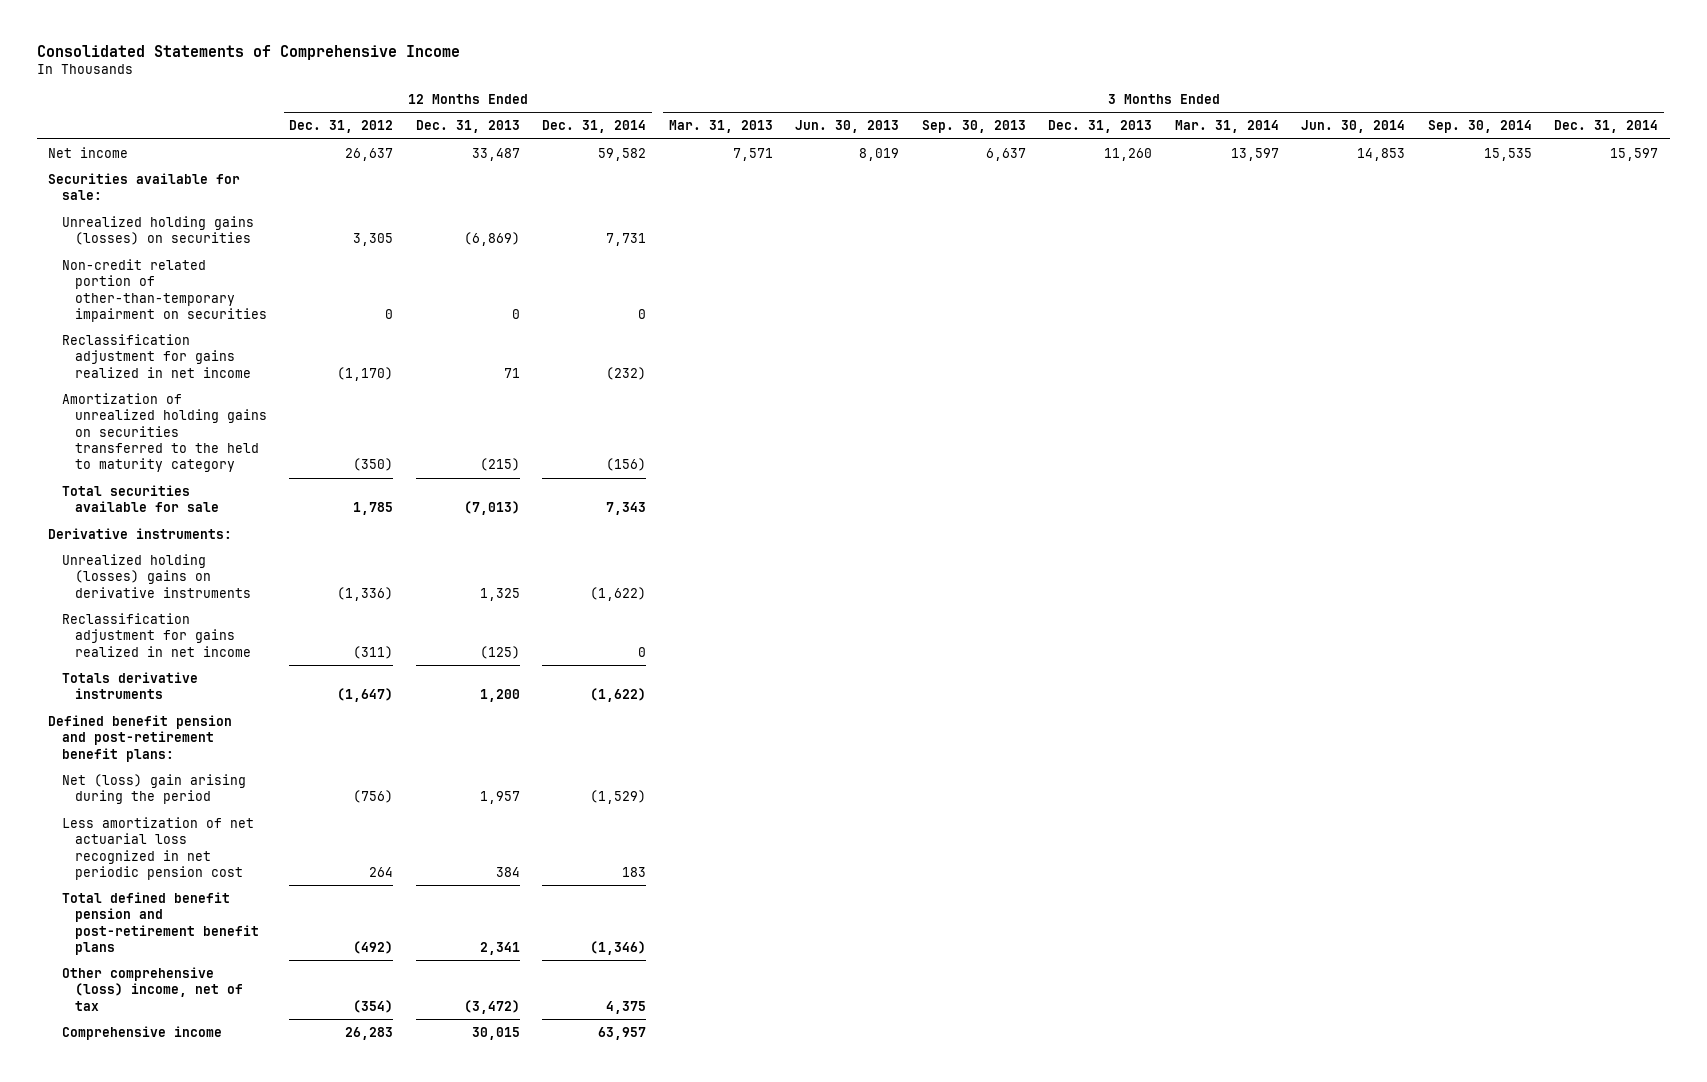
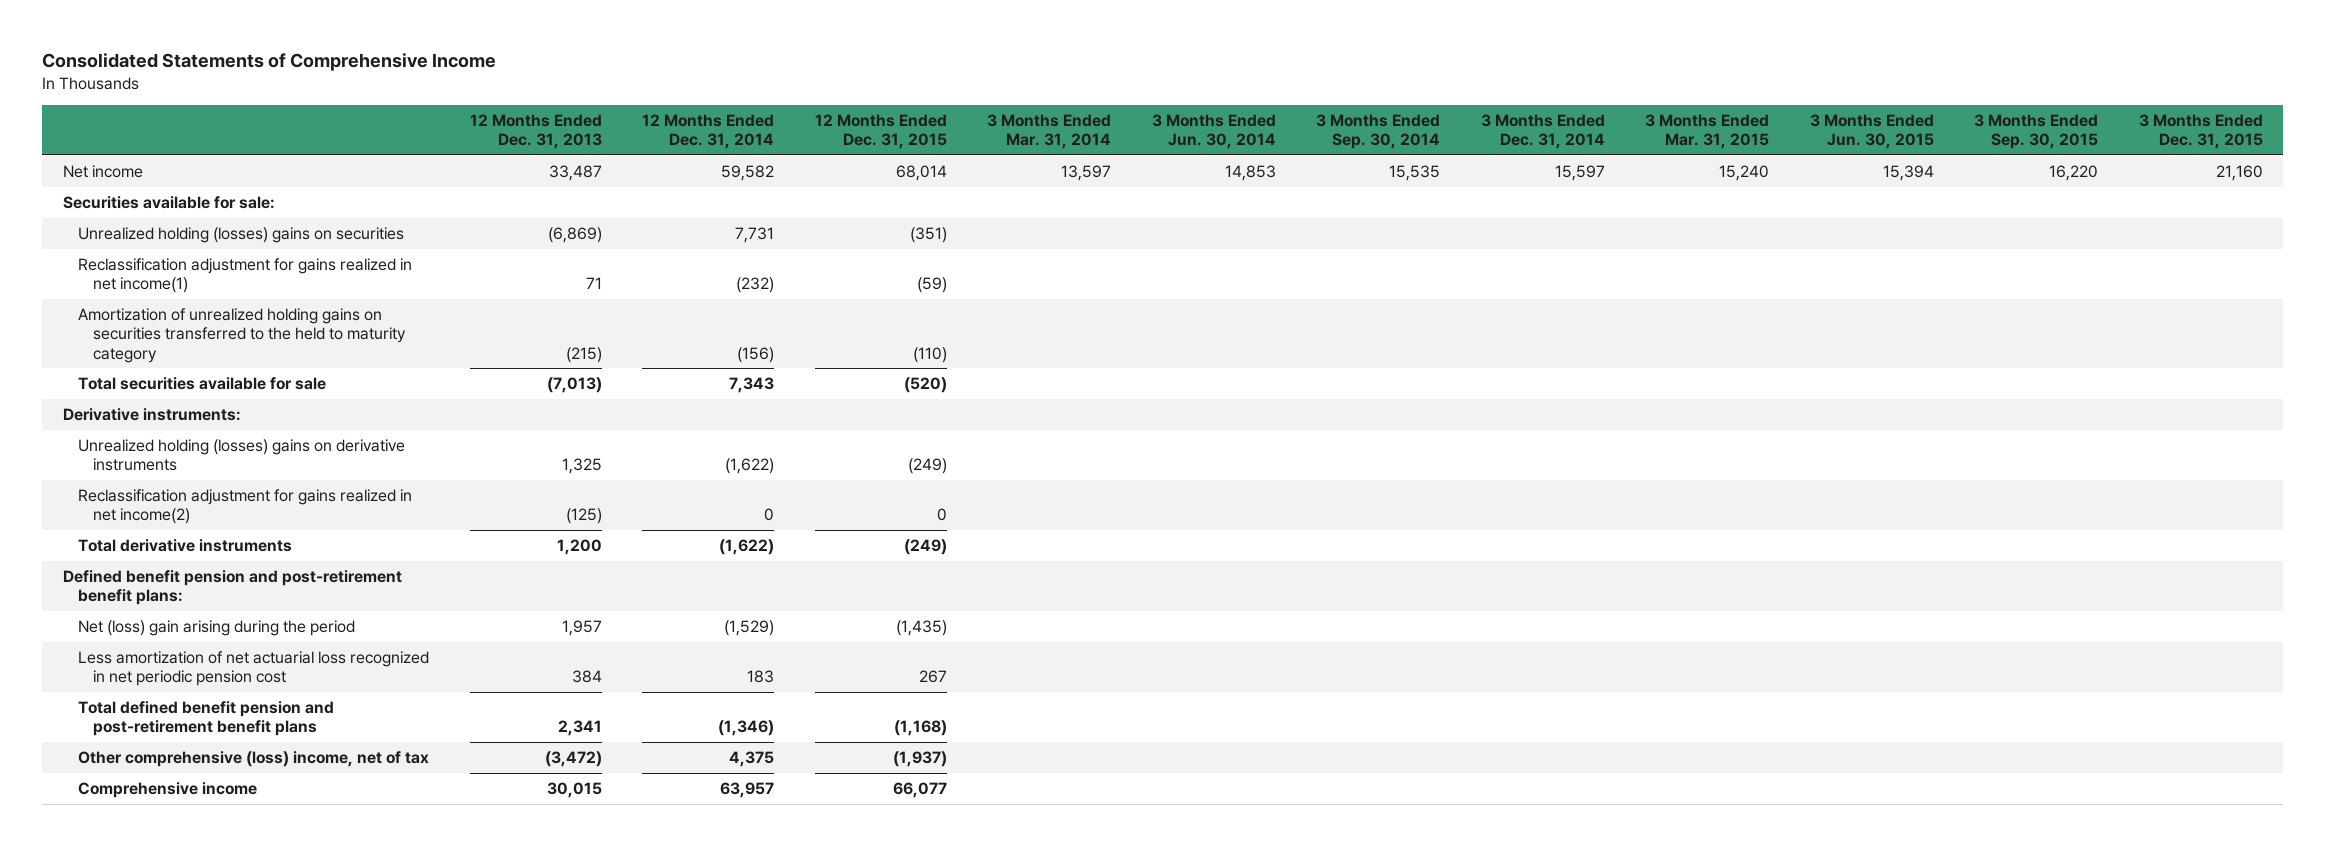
[289,120,394,134] Dec. 31, 2012 -> none
[668,120,773,134] Mar. 31, 2013 -> none
[795,120,900,134] Jun. 30, 2013 -> none
[921,120,1026,134] Sep. 30, 2013 -> none
[1048,120,1153,134] Dec. 31, 2013 -> none
none -> [814,113,947,150] 12 Months Ended Dec. 31, 2015
none -> [1645,113,1770,150] 3 Months Ended Mar. 31, 2015
none -> [1809,113,1934,150] 3 Months Ended Jun. 30, 2015
none -> [1974,113,2099,150] 3 Months Ended Sep. 30, 2015
none -> [2138,113,2263,150] 3 Months Ended Dec. 31, 2015
[61,258,267,322] Non-credit related portion of other-than-temporary impairment on securities -> none
[61,215,254,246] Unrealized holding gains (losses) on securities -> [77,227,404,244] Unrealized holding (losses) gains on securities
[61,333,251,378] Reclassification adjustment for gains realized in net income -> [77,258,412,294] Reclassification adjustment for gains realized in net income(1)
[61,612,251,657] Reclassification adjustment for gains realized in net income -> [77,489,412,525] Reclassification adjustment for gains realized in net income(2)
[61,671,198,700] Totals derivative instruments -> [77,539,292,553] Total derivative instruments

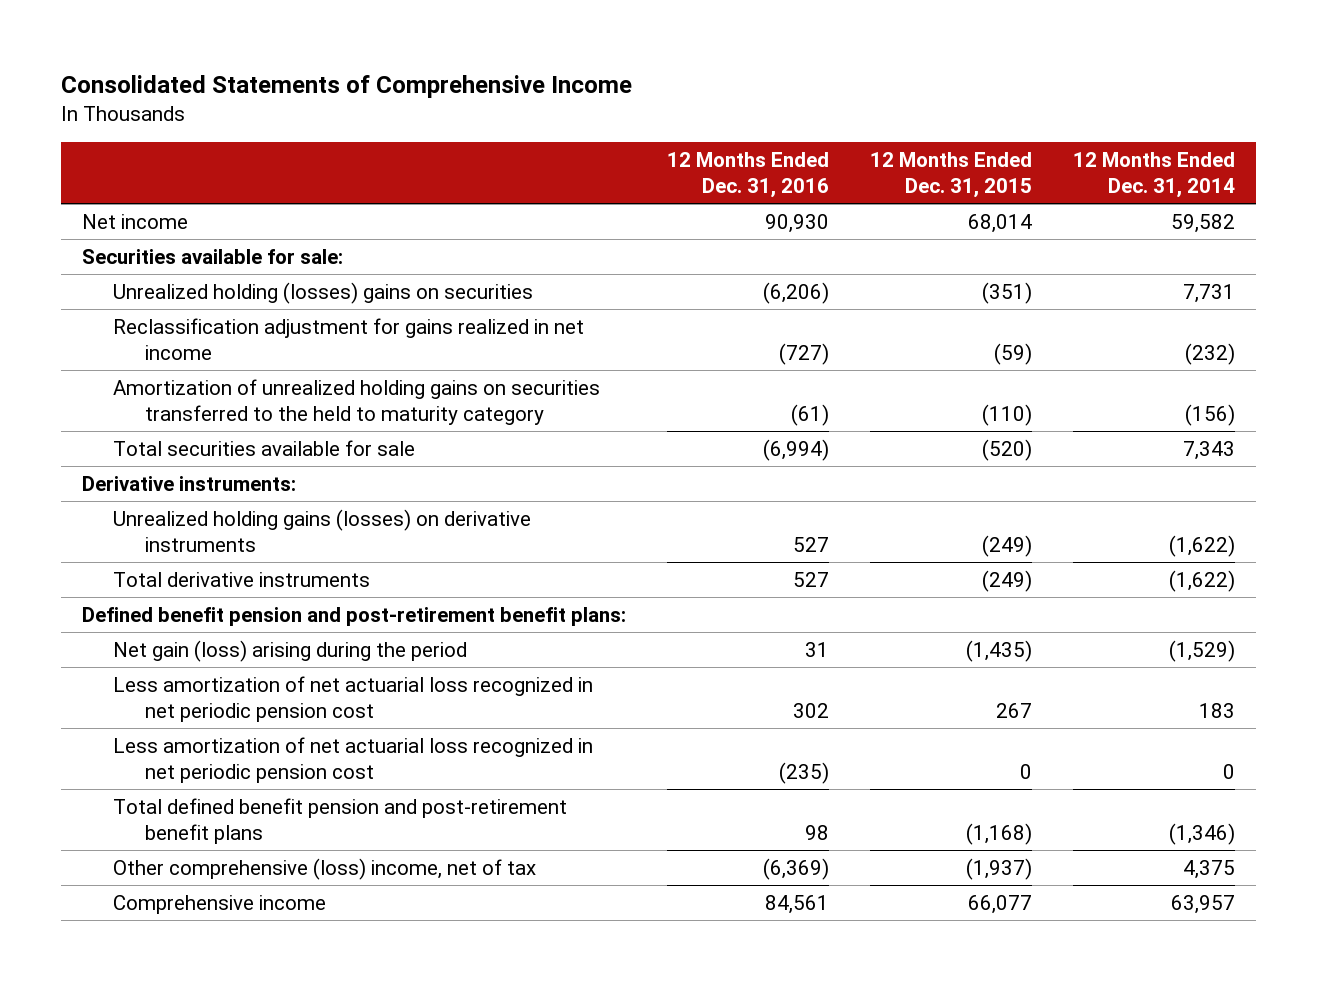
[469,113,602,150] 12 Months Ended Dec. 31, 2013 -> none
[987,113,1112,150] 3 Months Ended Mar. 31, 2014 -> none
[1151,113,1276,150] 3 Months Ended Jun. 30, 2014 -> none
[1316,113,1441,150] 3 Months Ended Sep. 30, 2014 -> none
[1480,113,1605,150] 3 Months Ended Dec. 31, 2014 -> none
[1645,113,1770,150] 3 Months Ended Mar. 31, 2015 -> none
[1809,113,1934,150] 3 Months Ended Jun. 30, 2015 -> none
[1974,113,2099,150] 3 Months Ended Sep. 30, 2015 -> none
[2138,113,2263,150] 3 Months Ended Dec. 31, 2015 -> none
none -> [667,151,830,199] 12 Months Ended Dec. 31, 2016
[77,258,412,294] Reclassification adjustment for gains realized in net income(1) -> [113,317,585,361] Reclassification adjustment for gains realized in net income
[77,489,412,525] Reclassification adjustment for gains realized in net income(2) -> none
[77,439,405,472] Unrealized holding (losses) gains on derivative instruments -> [113,508,532,553] Unrealized holding gains (losses) on derivative instruments
[77,620,355,637] Net (loss) gain arising during the period -> [113,639,468,662] Net gain (loss) arising during the period
none -> [113,736,594,784] Less amortization of net actuarial loss recognized in net periodic pension cost

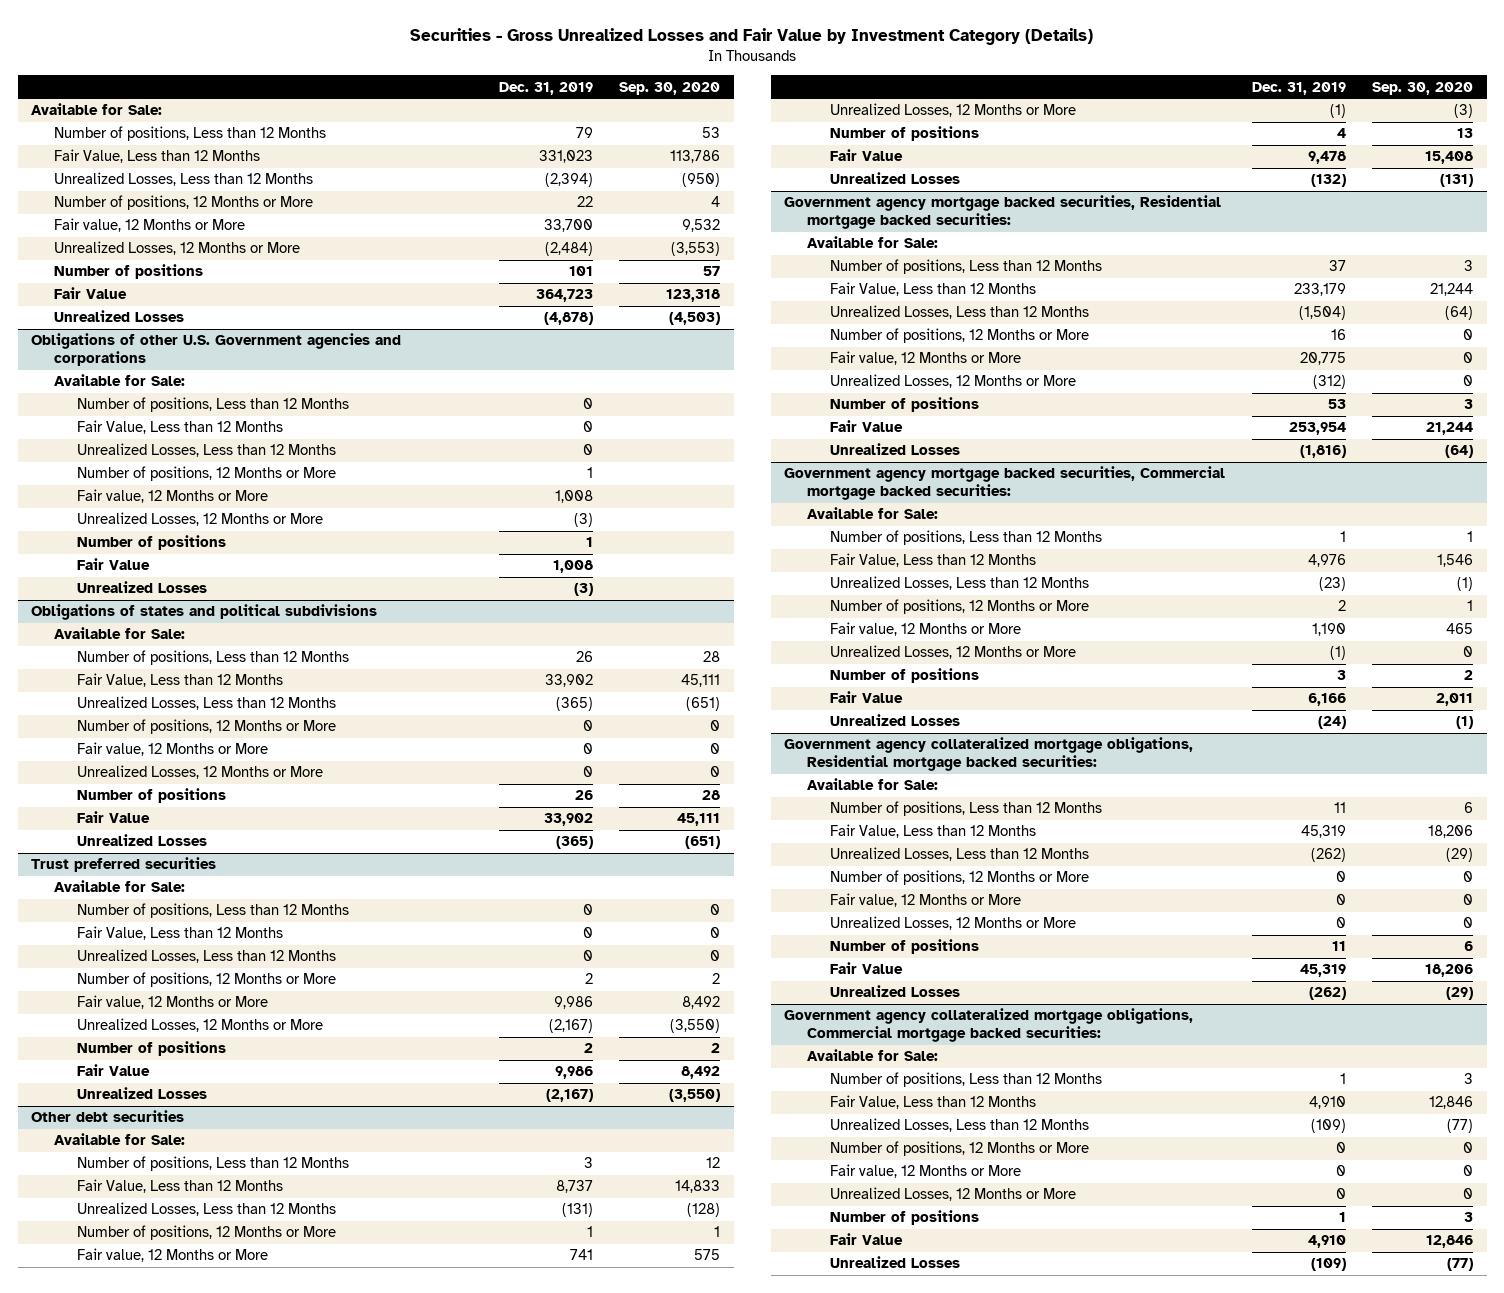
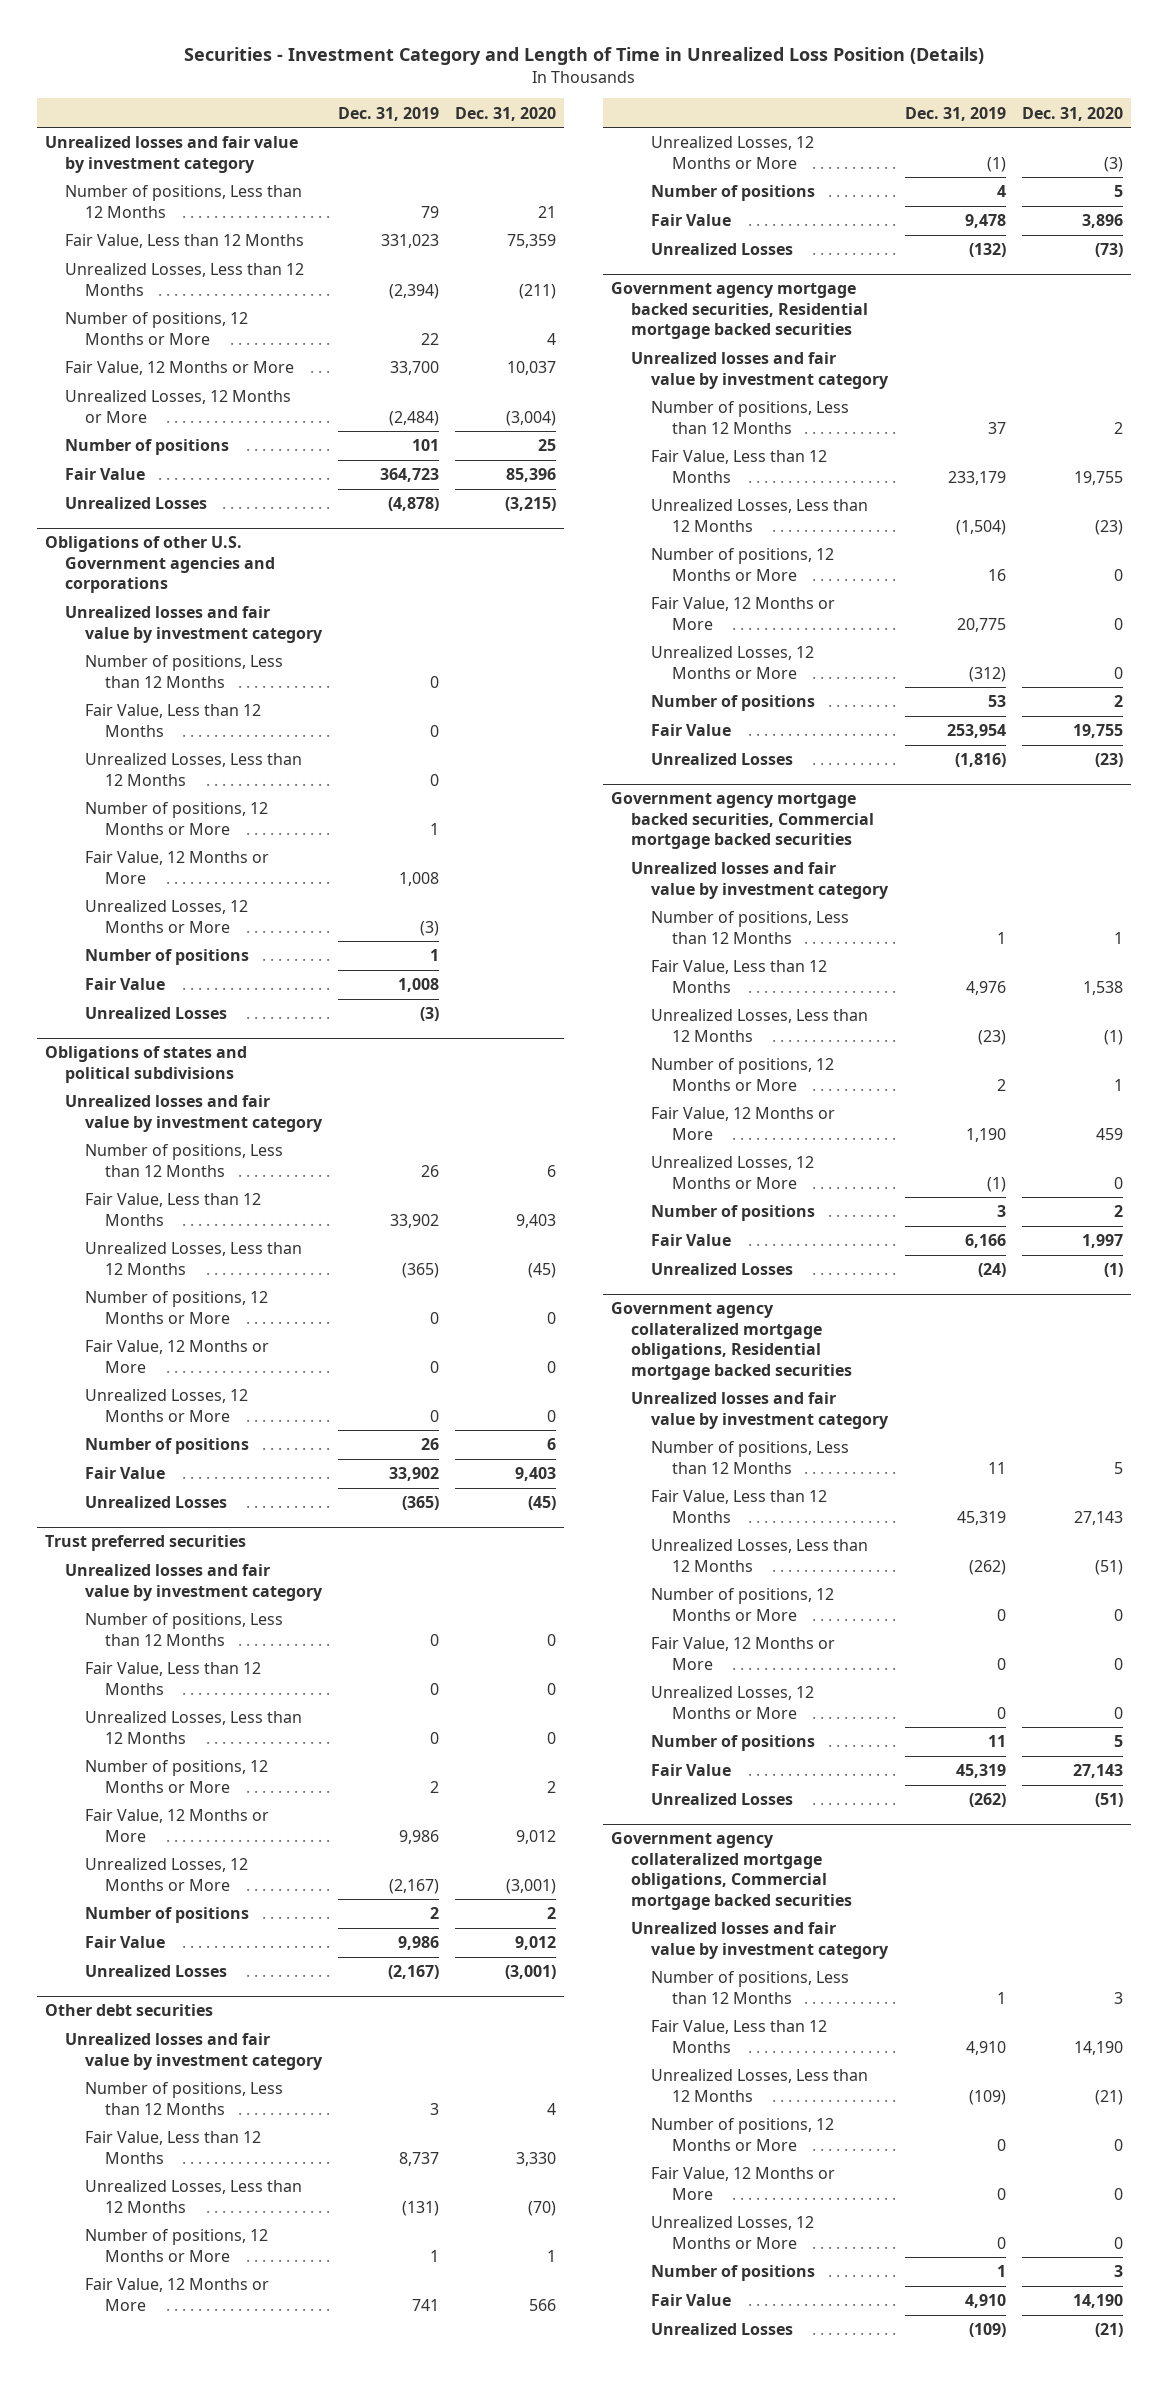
[410,27,1094,45] Securities - Gross Unrealized Losses and Fair Value by Investment Category (Details) -> [183,47,984,66] Securities - Investment Category and Length of Time in Unrealized Loss Position (Details)
[619,81,721,95] Sep. 30, 2020 -> none
none -> [454,106,556,121] Dec. 31, 2020
[31,103,163,116] Available for Sale: -> none
none -> [44,136,298,173] Unrealized losses and fair value by investment category
[54,218,246,233] Fair value, 12 Months or More -> [64,361,294,376] Fair Value, 12 Months or More
[54,374,186,387] Available for Sale: -> none
none -> [64,606,323,643] Unrealized losses and fair value by investment category
[76,489,268,504] Fair value, 12 Months or More -> [84,851,269,884] Fair Value, 12 Months or More
[54,627,186,640] Available for Sale: -> none
none -> [64,1095,323,1132] Unrealized losses and fair value by investment category
[76,742,268,757] Fair value, 12 Months or More -> [84,1340,269,1373] Fair Value, 12 Months or More
[54,880,186,893] Available for Sale: -> none
none -> [64,1564,323,1601] Unrealized losses and fair value by investment category
[76,995,268,1010] Fair value, 12 Months or More -> [84,1809,269,1842] Fair Value, 12 Months or More
[54,1133,186,1146] Available for Sale: -> none
none -> [64,2033,323,2070] Unrealized losses and fair value by investment category
[76,1248,268,1263] Fair value, 12 Months or More -> [84,2278,269,2311] Fair Value, 12 Months or More
[806,236,938,249] Available for Sale: -> none
[783,195,1221,230] Government agency mortgage backed securities, Residential mortgage backed securities: -> [611,282,869,340] Government agency mortgage backed securities, Residential mortgage backed securities
none -> [631,352,890,389] Unrealized losses and fair value by investment category
[829,351,1021,366] Fair value, 12 Months or More -> [651,597,836,630] Fair Value, 12 Months or More
[806,507,938,520] Available for Sale: -> none
[783,466,1225,501] Government agency mortgage backed securities, Commercial mortgage backed securities: -> [611,792,875,850] Government agency mortgage backed securities, Commercial mortgage backed securities
none -> [631,862,890,899] Unrealized losses and fair value by investment category
[829,622,1021,637] Fair value, 12 Months or More -> [651,1107,836,1140] Fair Value, 12 Months or More
[806,778,938,791] Available for Sale: -> none
[783,737,1193,772] Government agency collateralized mortgage obligations, Residential mortgage backed securities: -> [611,1302,853,1380] Government agency collateralized mortgage obligations, Residential mortgage backed securities
none -> [631,1392,890,1429] Unrealized losses and fair value by investment category
[829,893,1021,908] Fair value, 12 Months or More -> [651,1637,836,1670] Fair Value, 12 Months or More
[806,1049,938,1062] Available for Sale: -> none
[783,1008,1193,1043] Government agency collateralized mortgage obligations, Commercial mortgage backed securities: -> [611,1832,853,1910] Government agency collateralized mortgage obligations, Commercial mortgage backed securities
none -> [631,1922,890,1959] Unrealized losses and fair value by investment category
[829,1164,1021,1179] Fair value, 12 Months or More -> [651,2167,836,2200] Fair Value, 12 Months or More

